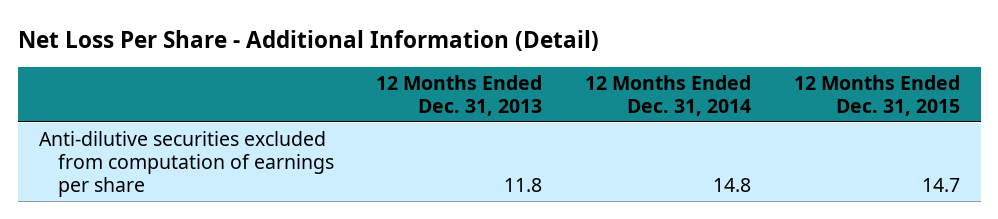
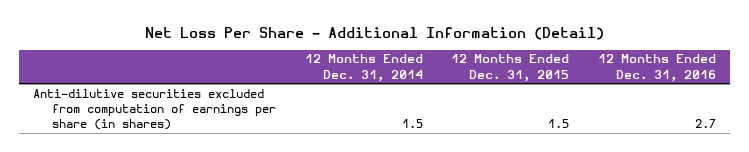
[376,74,543,116] 12 Months Ended Dec. 31, 2013 -> none
none -> [597,54,716,82] 12 Months Ended Dec. 31, 2016
[38,130,334,197] Anti-dilutive securities excluded from computation of earnings per share -> [33,88,276,131] Anti-dilutive securities excluded from computation of earnings per share (in shares)
[712,177,751,192] 14.8 -> [401,119,423,129] 1.5
[921,177,960,192] 14.7 -> [548,119,570,129] 1.5

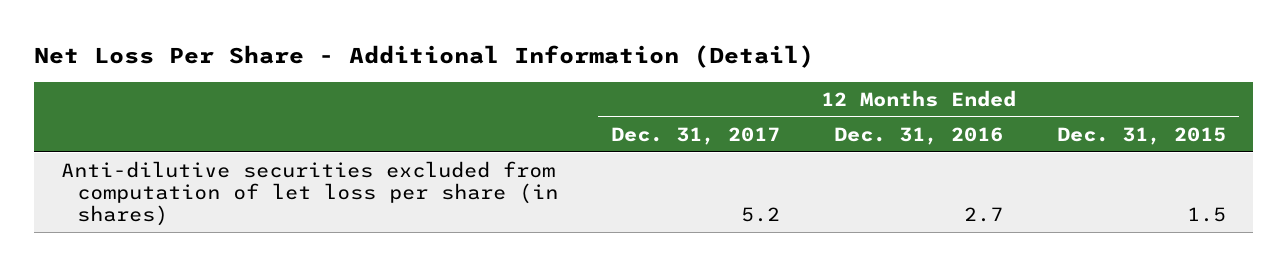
[304,54,423,82] 12 Months Ended Dec. 31, 2014 -> none
none -> [611,126,781,145] Dec. 31, 2017
[33,88,276,131] Anti-dilutive securities excluded from computation of earnings per share (in shares) -> [60,160,558,226] Anti-dilutive securities excluded from computation of let loss per share (in shares)

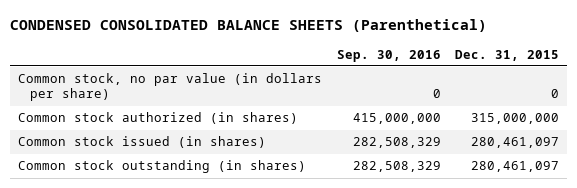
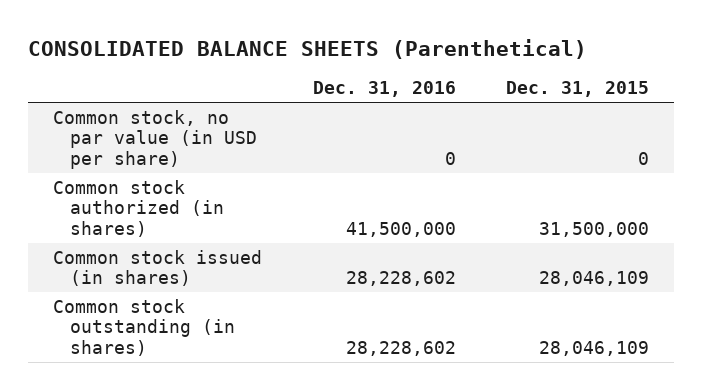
[10,18,488,32] CONDENSED CONSOLIDATED BALANCE SHEETS (Parenthetical) -> [28,38,588,59] CONSOLIDATED BALANCE SHEETS (Parenthetical)
[336,49,441,62] Sep. 30, 2016 -> none
none -> [312,81,456,98] Dec. 31, 2016
[17,73,322,102] Common stock, no par value (in dollars per share) -> [53,109,258,170] Common stock, no par value (in USD per share)
[471,113,560,125] 315,000,000 -> [539,222,650,238] 31,500,000
[471,137,560,149] 280,461,097 -> [539,271,650,287] 28,046,109
[471,161,560,173] 280,461,097 -> [539,341,650,357] 28,046,109

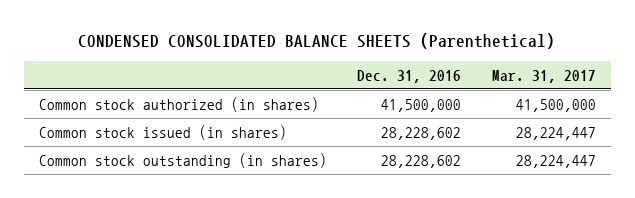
[28,38,588,59] CONSOLIDATED BALANCE SHEETS (Parenthetical) -> [78,33,556,50] CONDENSED CONSOLIDATED BALANCE SHEETS (Parenthetical)
[506,81,650,98] Dec. 31, 2015 -> none
none -> [491,69,596,83] Mar. 31, 2017
[53,109,258,170] Common stock, no par value (in USD per share) -> none

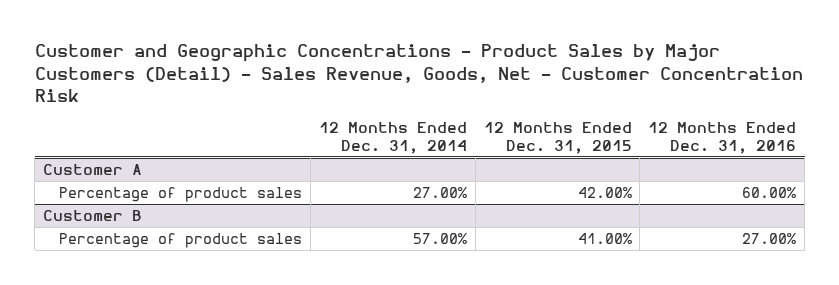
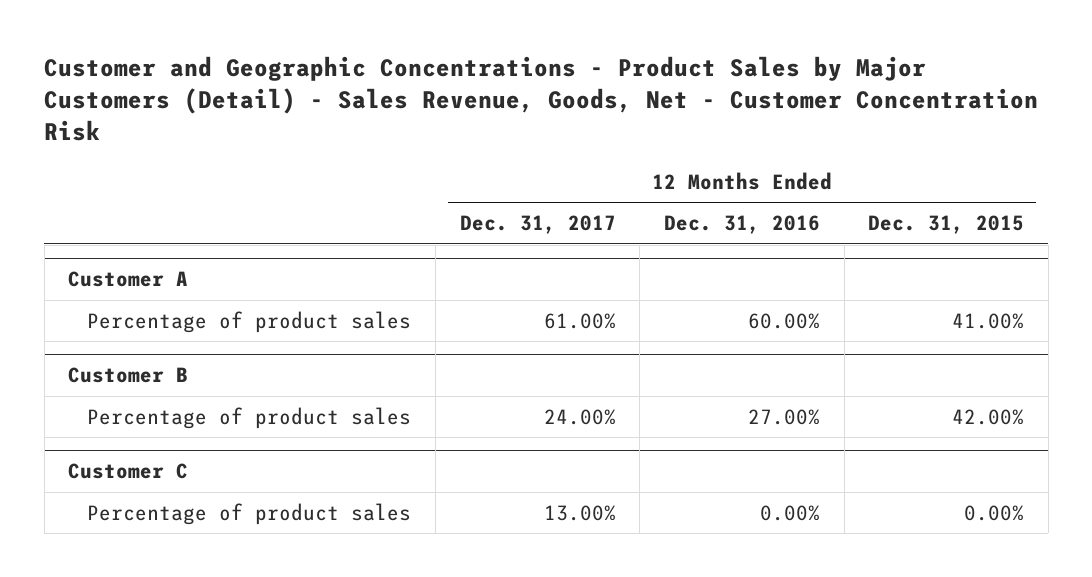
[318,122,467,154] 12 Months Ended Dec. 31, 2014 -> none
none -> [459,215,616,235] Dec. 31, 2017
[577,186,632,198] 42.00% -> [952,312,1025,329] 41.00%
[577,232,632,244] 41.00% -> [952,408,1025,425] 42.00%
none -> [68,463,189,480] Customer C
none -> [87,502,412,525] Percentage of product sales

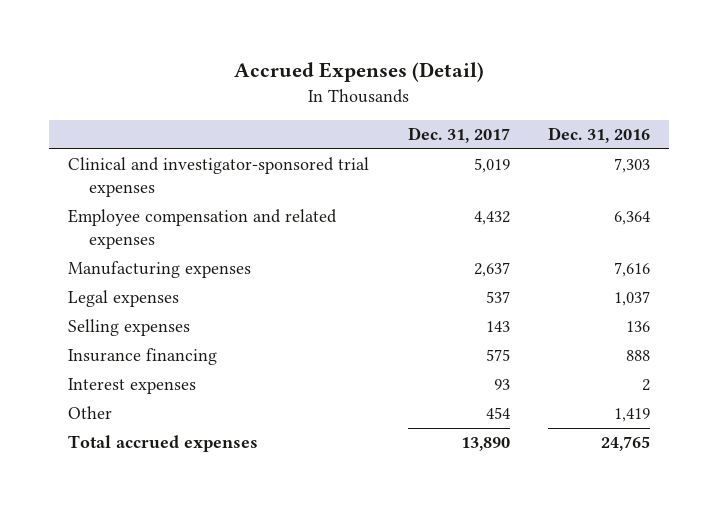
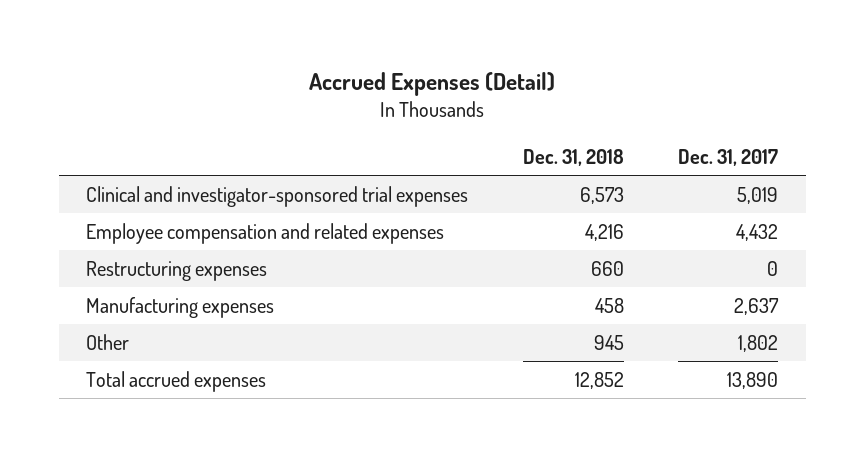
[547,127,650,144] Dec. 31, 2016 -> none
none -> [522,148,624,166] Dec. 31, 2018
none -> [86,261,268,282] Restructuring expenses
[68,290,180,308] Legal expenses -> none
[68,319,191,337] Selling expenses -> none
[68,348,218,366] Insurance financing -> none
[68,378,197,395] Interest expenses -> none
[485,407,510,420] 454 -> [738,335,779,353] 1,802

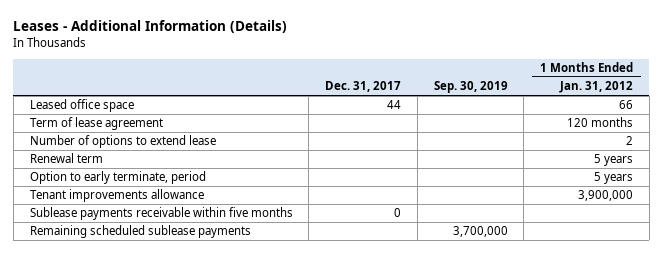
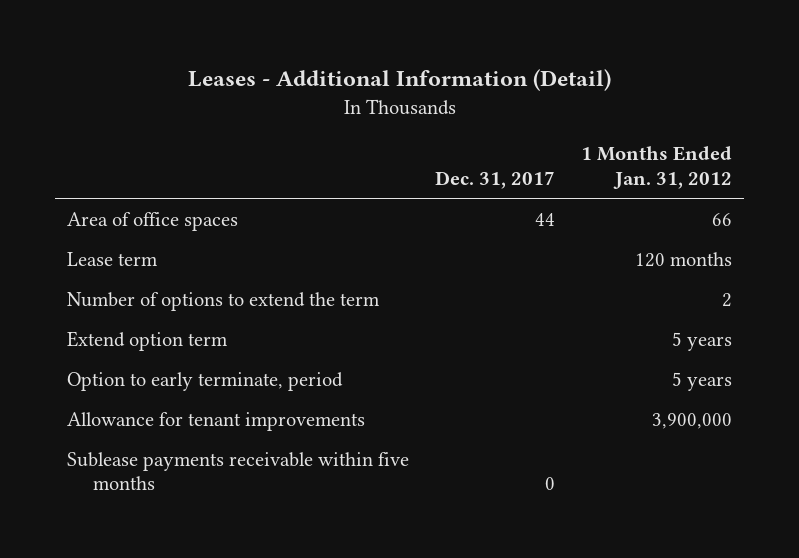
[13,20,288,34] Leases - Additional Information (Details) -> [187,69,611,92] Leases - Additional Information (Detail)
[433,81,508,94] Sep. 30, 2019 -> none
[29,99,134,113] Leased office space -> [67,211,239,231] Area of office spaces
[29,117,163,131] Term of lease agreement -> [67,251,159,266] Lease term
[29,135,216,149] Number of options to extend lease -> [67,291,381,311] Number of options to extend the term
[29,153,103,164] Renewal term -> [67,330,229,351] Extend option term
[29,189,204,203] Tenant improvements allowance -> [67,411,366,431] Allowance for tenant improvements
[29,225,251,239] Remaining scheduled sublease payments -> none

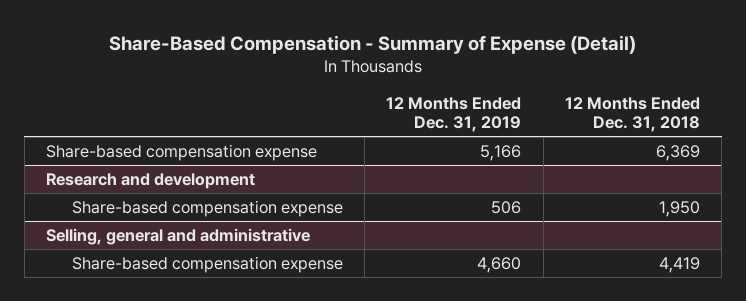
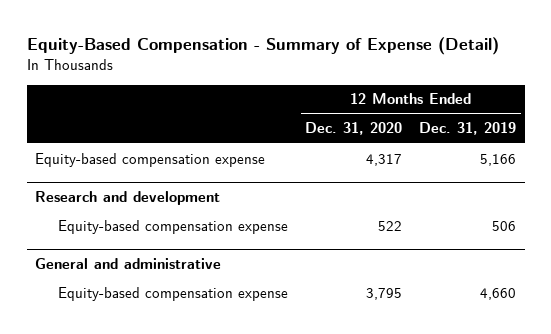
[109,35,637,55] Share-Based Compensation - Summary of Expense (Detail) -> [26,36,499,55] Equity-Based Compensation - Summary of Expense (Detail)
[564,96,700,133] 12 Months Ended Dec. 31, 2018 -> none
none -> [305,122,403,136] Dec. 31, 2020
[46,143,318,161] Share-based compensation expense -> [35,152,266,167] Equity-based compensation expense
[71,199,343,217] Share-based compensation expense -> [58,219,289,234] Equity-based compensation expense
[46,227,311,245] Selling, general and administrative -> [35,257,222,269] General and administrative
[71,255,343,273] Share-based compensation expense -> [58,286,289,301] Equity-based compensation expense

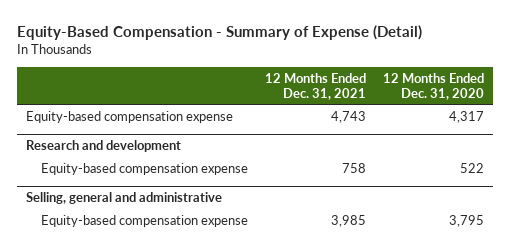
[419,122,517,136] Dec. 31, 2019 -> none
none -> [265,72,367,101] 12 Months Ended Dec. 31, 2021
[35,257,222,269] General and administrative -> [25,192,222,205] Selling, general and administrative

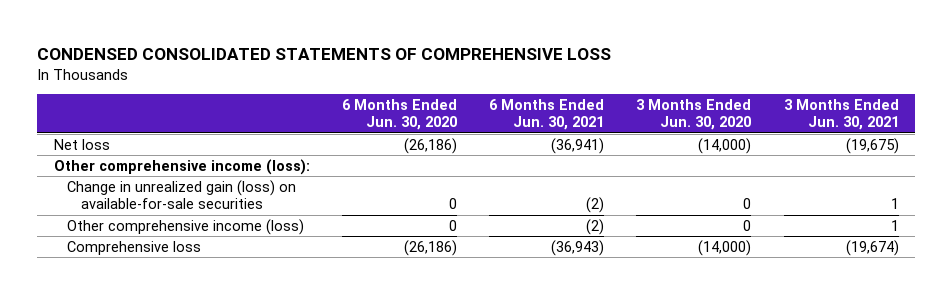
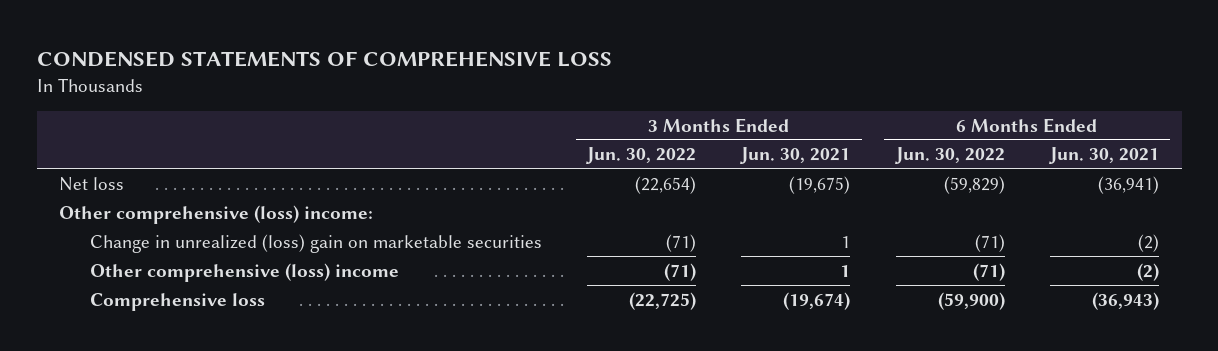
[37,48,612,61] CONDENSED CONSOLIDATED STATEMENTS OF COMPREHENSIVE LOSS -> [36,51,612,68] CONDENSED STATEMENTS OF COMPREHENSIVE LOSS
[341,99,457,131] 6 Months Ended Jun. 30, 2020 -> none
[636,99,752,131] 3 Months Ended Jun. 30, 2020 -> none
none -> [585,147,696,165] Jun. 30, 2022
none -> [894,147,1005,165] Jun. 30, 2022
[53,158,310,175] Other comprehensive income (loss): -> [59,204,374,224] Other comprehensive (loss) income:
[67,179,297,209] Change in unrealized gain (loss) on available-for-sale securities -> [89,233,542,253] Change in unrealized (loss) gain on marketable securities
[67,218,305,235] Other comprehensive income (loss) -> [89,262,399,282] Other comprehensive (loss) income

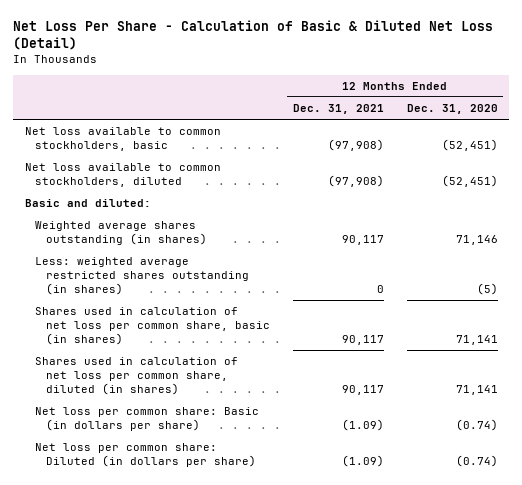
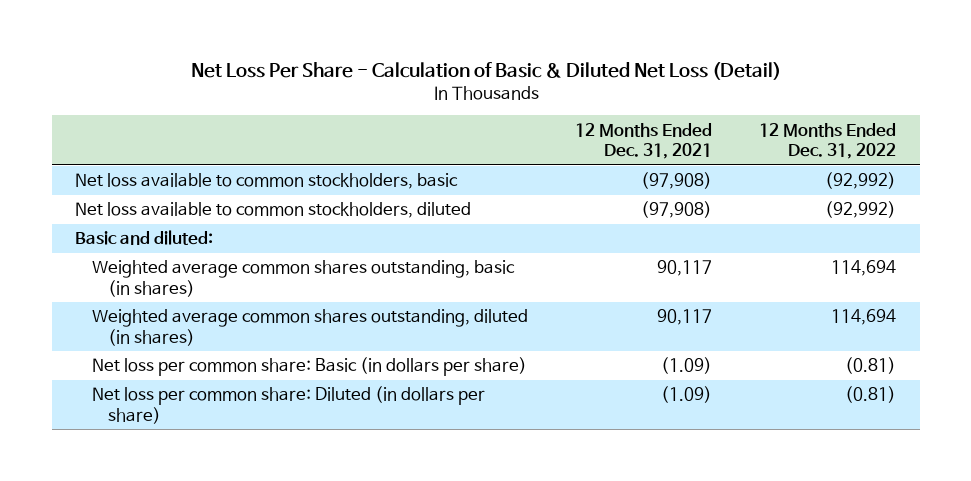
[406,104,498,115] Dec. 31, 2020 -> none
none -> [759,122,897,160] 12 Months Ended Dec. 31, 2022
[35,257,249,295] Less: weighted average restricted shares outstanding (in shares) -> none
[35,307,270,345] Shares used in calculation of net loss per common share, basic (in shares) -> none
[35,221,207,246] Weighted average shares outstanding (in shares) -> [91,260,515,297] Weighted average common shares outstanding, basic (in shares)
[35,357,239,395] Shares used in calculation of net loss per common share, diluted (in shares) -> [91,309,528,346] Weighted average common shares outstanding, diluted (in shares)

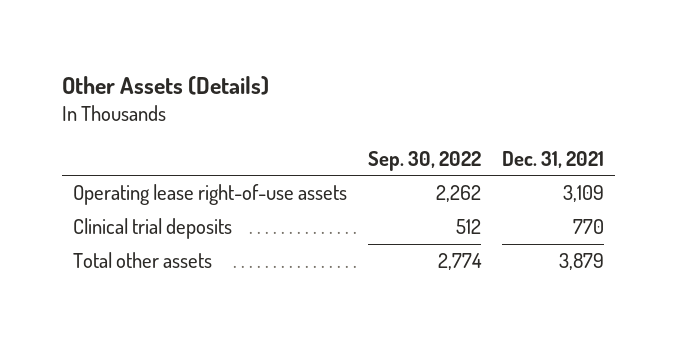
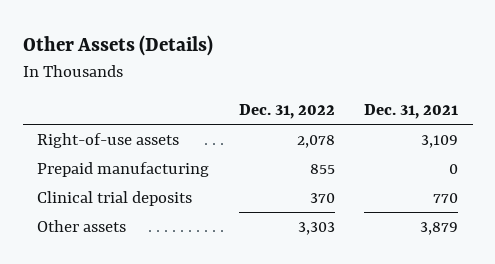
[367,151,481,172] Sep. 30, 2022 -> none
none -> [238,104,335,120] Dec. 31, 2022
[72,184,347,206] Operating lease right-of-use assets -> [37,132,180,148] Right-of-use assets
none -> [37,161,210,177] Prepaid manufacturing
[72,252,212,269] Total other assets -> [37,219,127,232] Other assets

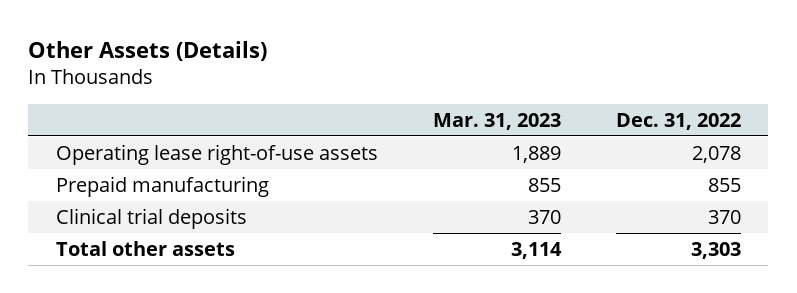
[363,104,458,120] Dec. 31, 2021 -> none
none -> [432,112,561,130] Mar. 31, 2023
[37,132,180,148] Right-of-use assets -> [55,143,378,165] Operating lease right-of-use assets
[37,219,127,232] Other assets -> [55,240,235,256] Total other assets

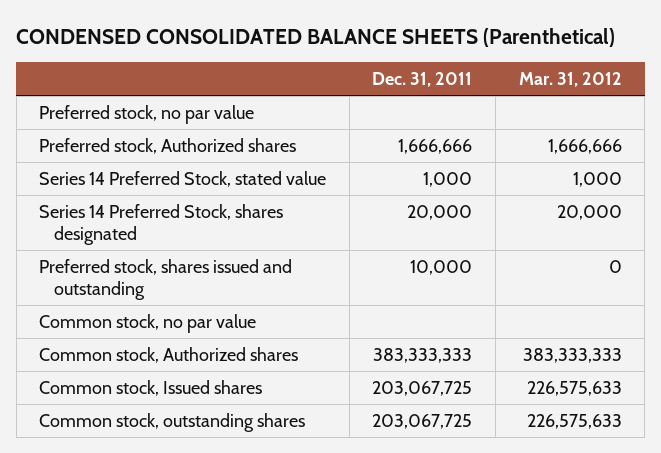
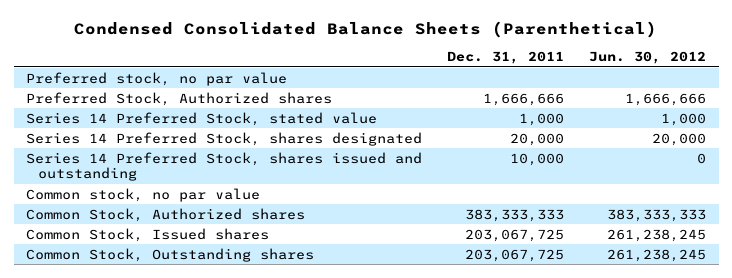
[16,28,616,48] CONDENSED CONSOLIDATED BALANCE SHEETS (Parenthetical) -> [74,20,658,38] Condensed Consolidated Balance Sheets (Parenthetical)
[518,72,622,88] Mar. 31, 2012 -> none
none -> [589,51,707,65] Jun. 30, 2012
[39,137,297,154] Preferred stock, Authorized shares -> [26,91,333,106] Preferred Stock, Authorized shares
[39,258,293,300] Preferred stock, shares issued and outstanding -> [26,151,423,182] Series 14 Preferred Stock, shares issued and outstanding
[39,346,299,363] Common stock, Authorized shares -> [26,207,306,222] Common Stock, Authorized shares
[39,379,263,396] Common stock, Issued shares -> [26,227,270,242] Common Stock, Issued shares
[39,412,306,432] Common stock, outstanding shares -> [26,247,315,262] Common Stock, Outstanding shares

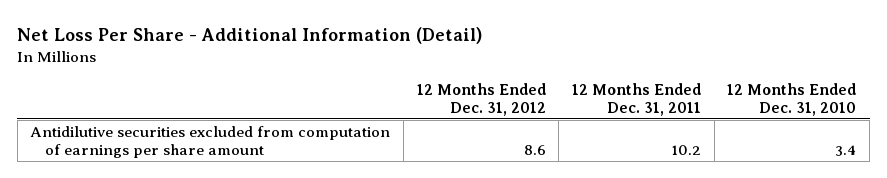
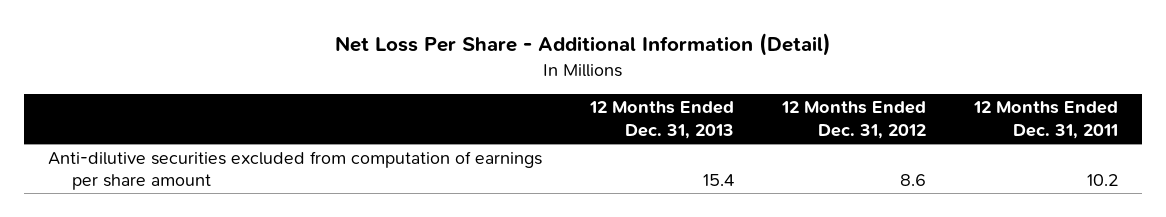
[727,82,857,116] 12 Months Ended Dec. 31, 2010 -> none
none -> [588,101,734,139] 12 Months Ended Dec. 31, 2013
[30,125,391,158] Antidilutive securities excluded from computation of earnings per share amount -> [47,150,542,191] Anti-dilutive securities excluded from computation of earnings per share amount

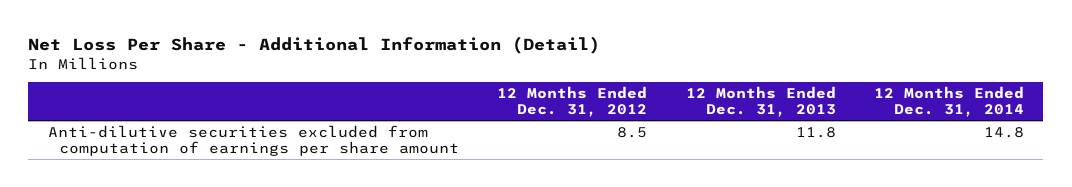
[973,101,1119,139] 12 Months Ended Dec. 31, 2011 -> none
none -> [874,85,1025,118] 12 Months Ended Dec. 31, 2014
[702,174,734,187] 15.4 -> [795,126,836,138] 11.8
[900,174,927,187] 8.6 -> [617,126,648,138] 8.5

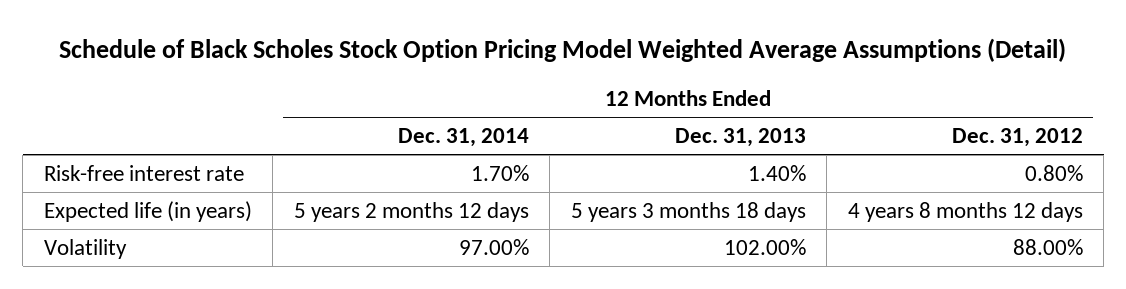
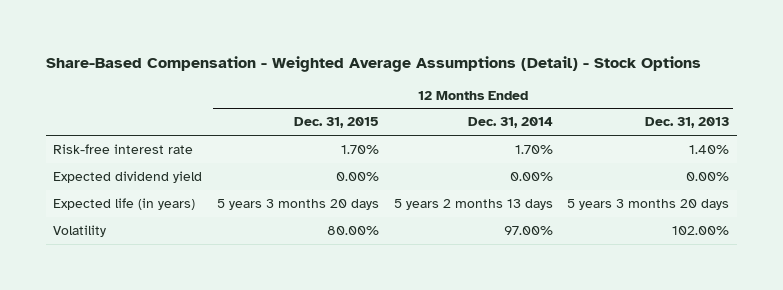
[59,38,1067,63] Schedule of Black Scholes Stock Option Pricing Model Weighted Average Assumptions (Detail) -> [45,55,701,72] Share-Based Compensation - Weighted Average Assumptions (Detail) - Stock Options
[951,128,1083,148] Dec. 31, 2012 -> none
none -> [293,117,379,129] Dec. 31, 2015
none -> [53,171,203,184] Expected dividend yield
[293,201,529,222] 5 years 2 months 12 days -> [393,199,553,211] 5 years 2 months 13 days
[570,201,806,222] 5 years 3 months 18 days -> [567,199,730,211] 5 years 3 months 20 days

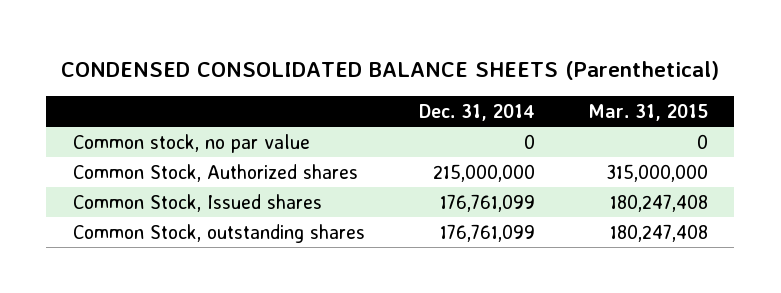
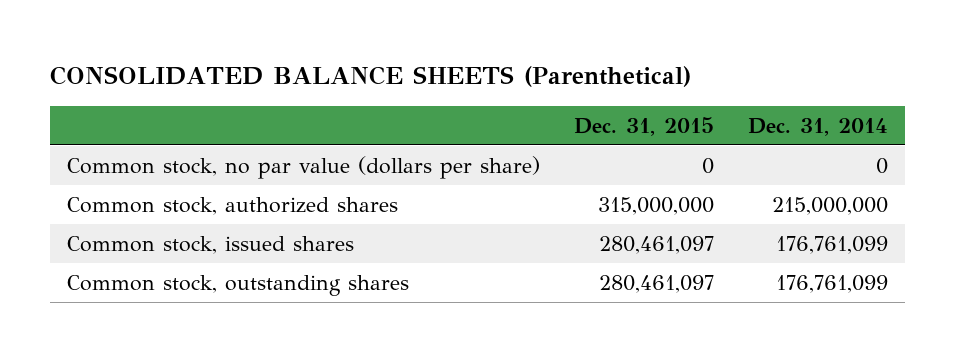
[61,60,720,80] CONDENSED CONSOLIDATED BALANCE SHEETS (Parenthetical) -> [50,66,692,88] CONSOLIDATED BALANCE SHEETS (Parenthetical)
[587,103,708,121] Mar. 31, 2015 -> none
none -> [573,116,714,136] Dec. 31, 2015
[73,133,311,153] Common stock, no par value -> [67,155,541,179] Common stock, no par value (dollars per share)
[73,163,359,182] Common Stock, Authorized shares -> [67,196,399,215] Common stock, authorized shares
[73,193,323,212] Common Stock, Issued shares -> [67,235,355,254] Common stock, issued shares
[73,223,366,243] Common Stock, outstanding shares -> [67,274,410,296] Common stock, outstanding shares

